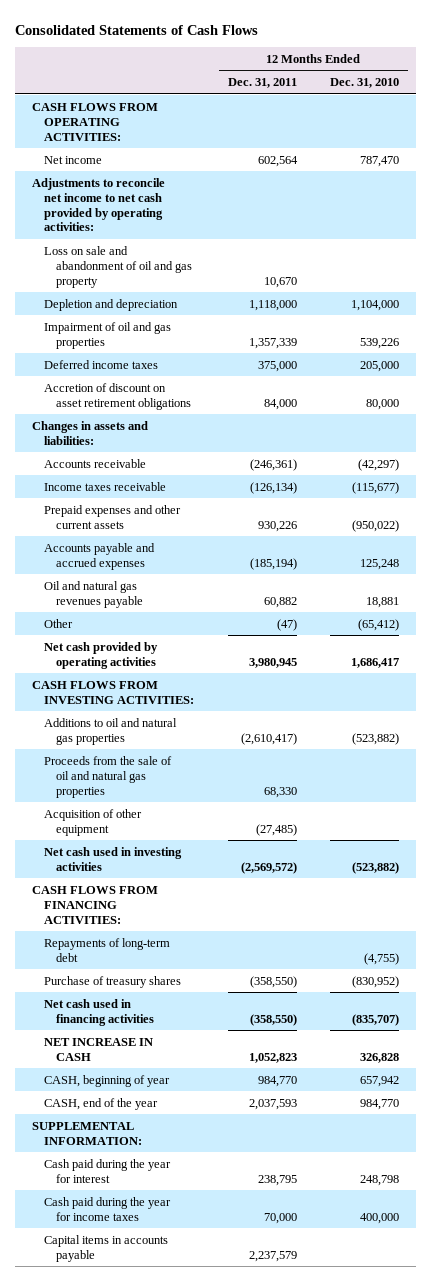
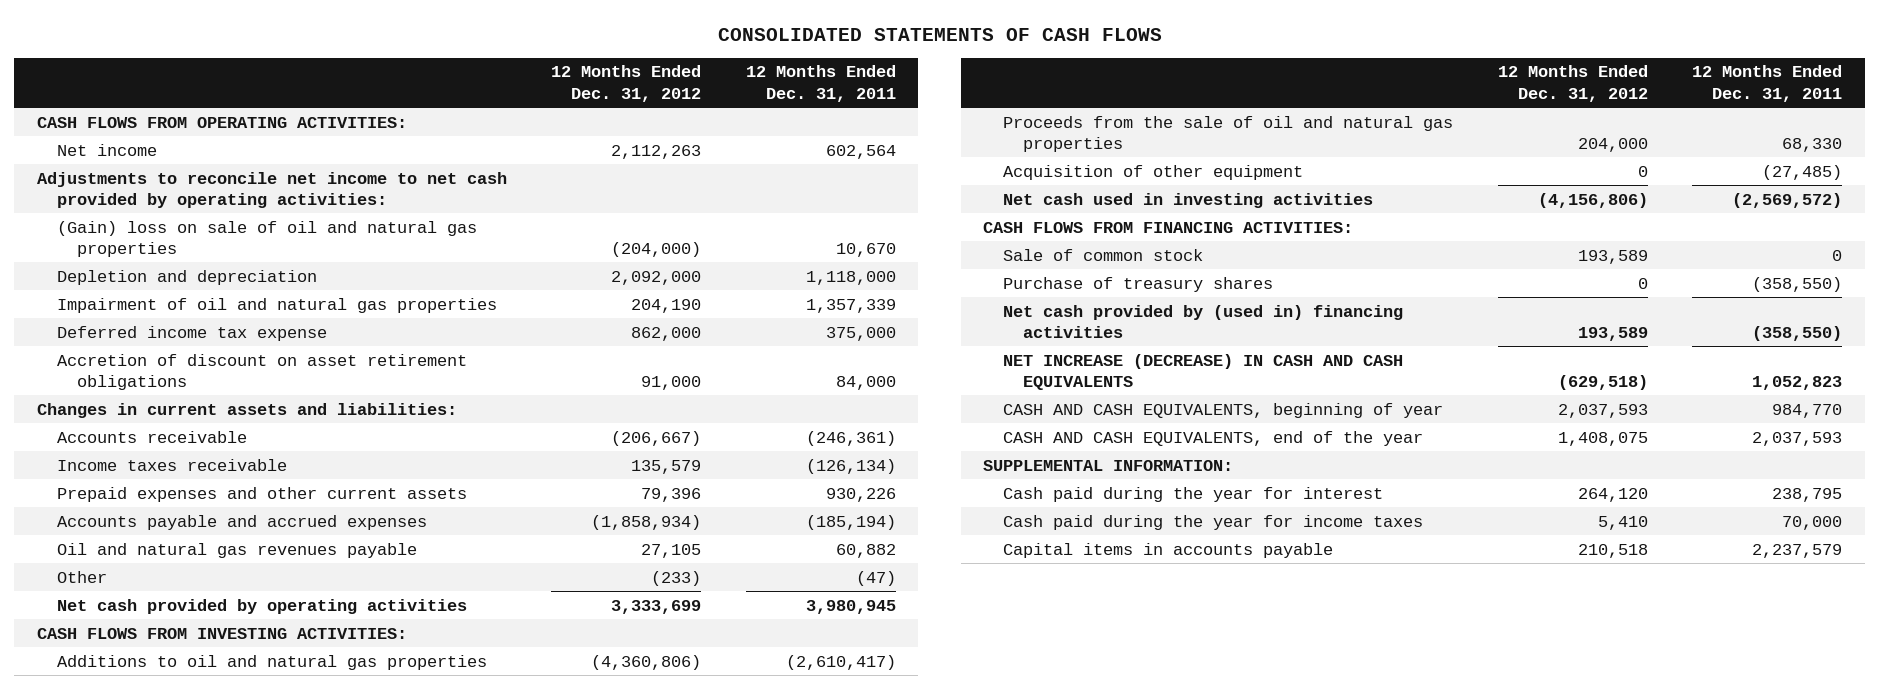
[15,24,259,35] Consolidated Statements of Cash Flows -> [717,27,1162,41] CONSOLIDATED STATEMENTS OF CASH FLOWS
[330,78,400,89] Dec. 31, 2010 -> none
none -> [551,65,702,102] 12 Months Ended Dec. 31, 2012
[44,245,193,288] Loss on sale and abandonment of oil and gas property -> [56,220,477,257] (Gain) loss on sale of oil and natural gas properties
[44,321,172,349] Impairment of oil and gas properties -> [56,297,497,313] Impairment of oil and natural gas properties
[44,359,159,369] Deferred income taxes -> [56,325,327,341] Deferred income tax expense
[32,420,149,445] Changes in assets and liabilities: -> [36,402,457,418] Changes in current assets and liabilities:
[44,937,171,962] Repayments of long-term debt -> none
none -> [1002,248,1203,261] Sale of common stock
[44,998,155,1026] Net cash used in financing activities -> [1002,304,1403,338] Net cash provided by (used in) financing activities
[44,1037,154,1061] NET INCREASE IN CASH -> [1002,353,1403,390] NET INCREASE (DECREASE) IN CASH AND CASH EQUIVALENTS
[44,1074,171,1087] CASH, beginning of year -> [1002,402,1443,418] CASH AND CASH EQUIVALENTS, beginning of year
[44,1097,159,1110] CASH, end of the year -> [1002,430,1423,446] CASH AND CASH EQUIVALENTS, end of the year

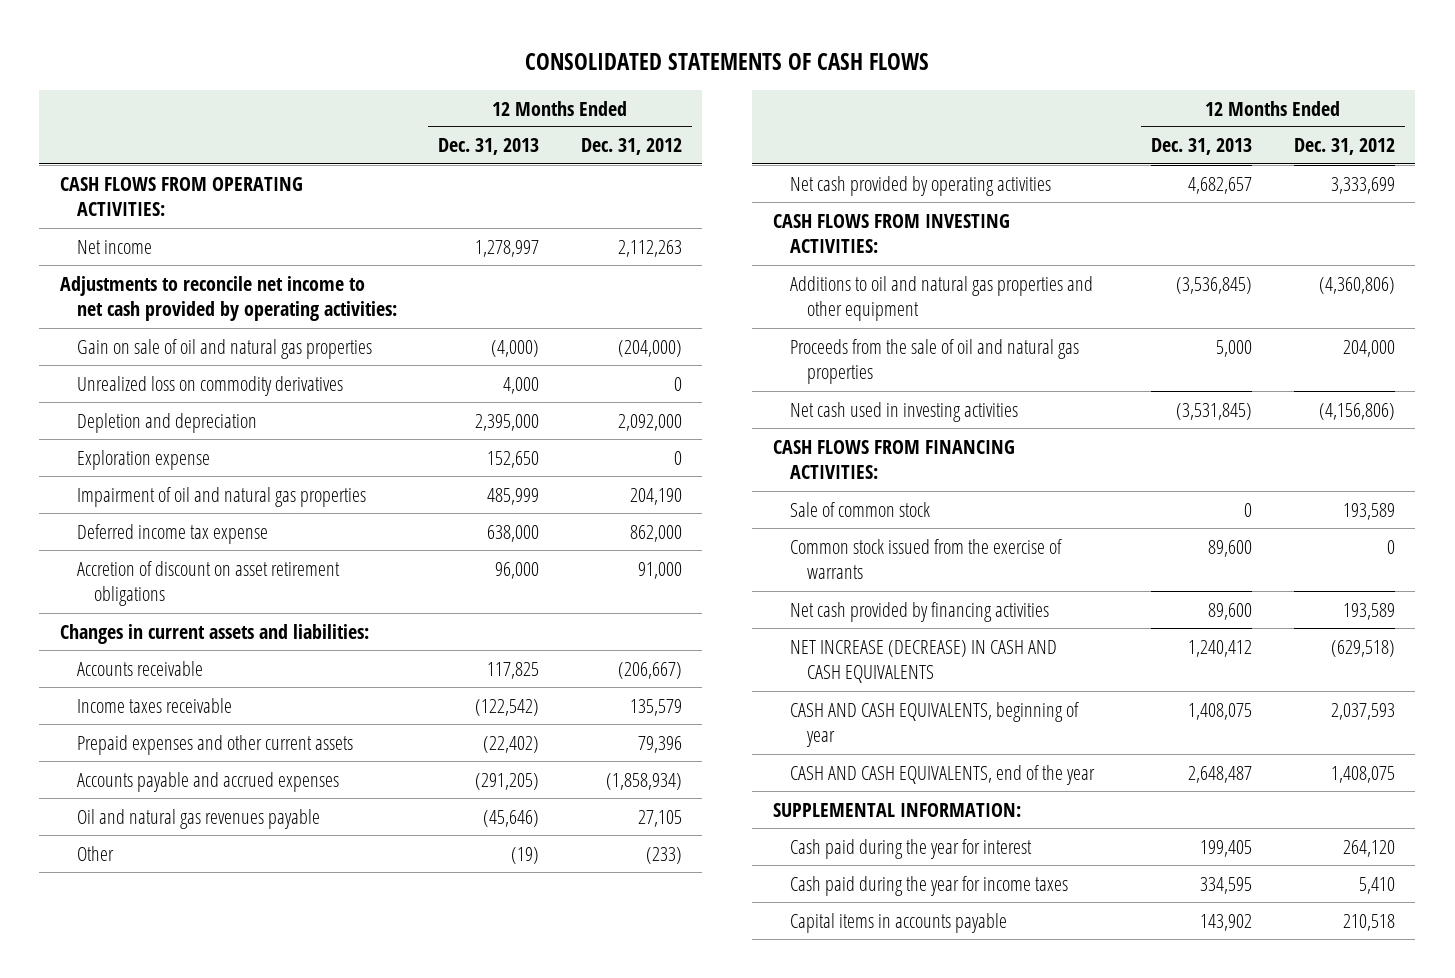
[746,65,897,102] 12 Months Ended Dec. 31, 2011 -> none
none -> [438,138,540,156] Dec. 31, 2013
[56,220,477,257] (Gain) loss on sale of oil and natural gas properties -> [77,338,373,359] Gain on sale of oil and natural gas properties
none -> [77,375,344,396] Unrealized loss on commodity derivatives
none -> [77,449,211,470] Exploration expense
[56,654,487,670] Additions to oil and natural gas properties -> [790,275,1094,322] Additions to oil and natural gas properties and other equipment
[1002,164,1303,180] Acquisition of other equipment -> none
[1002,276,1273,292] Purchase of treasury shares -> none
none -> [790,538,1063,580] Common stock issued from the exercise of warrants
[1002,304,1403,338] Net cash provided by (used in) financing activities -> [790,601,1050,622] Net cash provided by financing activities

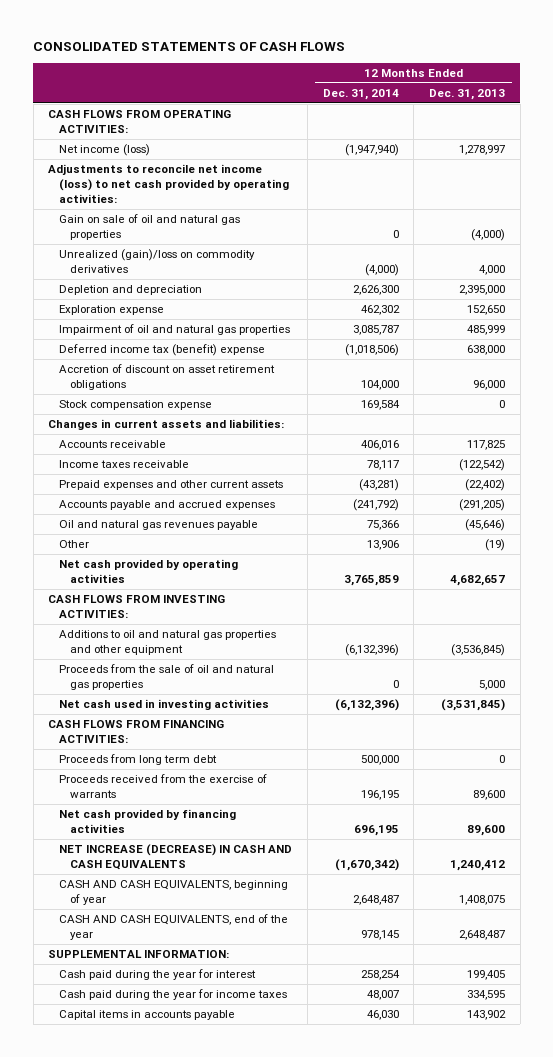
[580,138,682,156] Dec. 31, 2012 -> none
none -> [322,88,399,100] Dec. 31, 2014
[77,239,153,254] Net income -> [59,144,151,157] Net income (loss)
[59,275,398,322] Adjustments to reconcile net income to net cash provided by operating activities: -> [48,164,290,203] Adjustments to reconcile net income (loss) to net cash provided by operating activities:
[77,375,344,396] Unrealized loss on commodity derivatives -> [59,249,256,274] Unrealized (gain)/loss on commodity derivatives
[77,523,269,544] Deferred income tax expense -> [59,344,266,357] Deferred income tax (benefit) expense
none -> [59,400,213,411] Stock compensation expense
[790,501,931,517] Sale of common stock -> none
none -> [59,754,218,766] Proceeds from long term debt
[790,538,1063,580] Common stock issued from the exercise of warrants -> [59,774,268,799] Proceeds received from the exercise of warrants

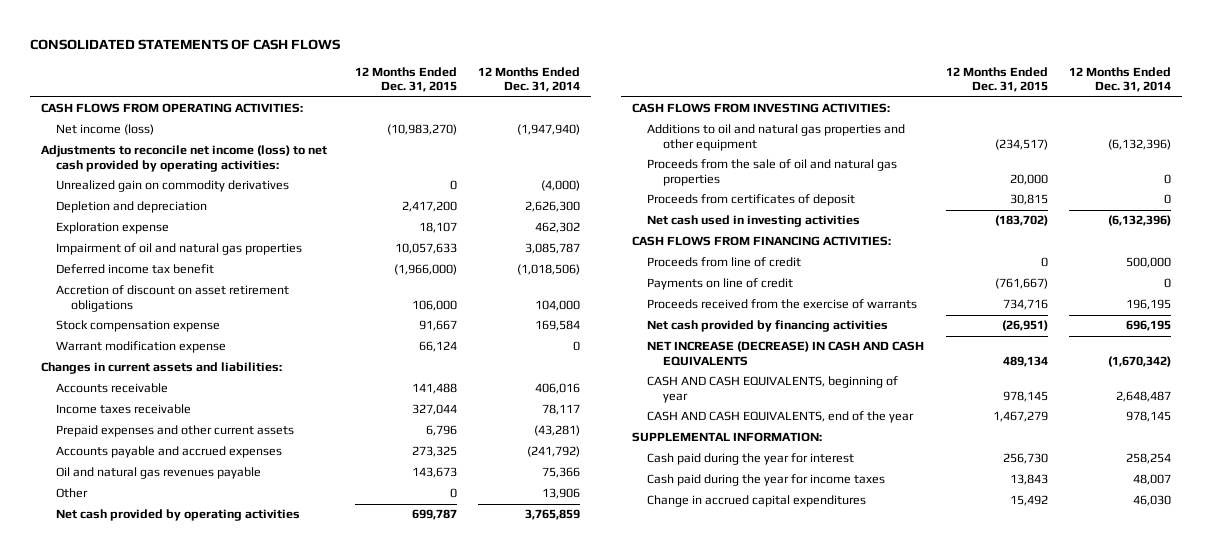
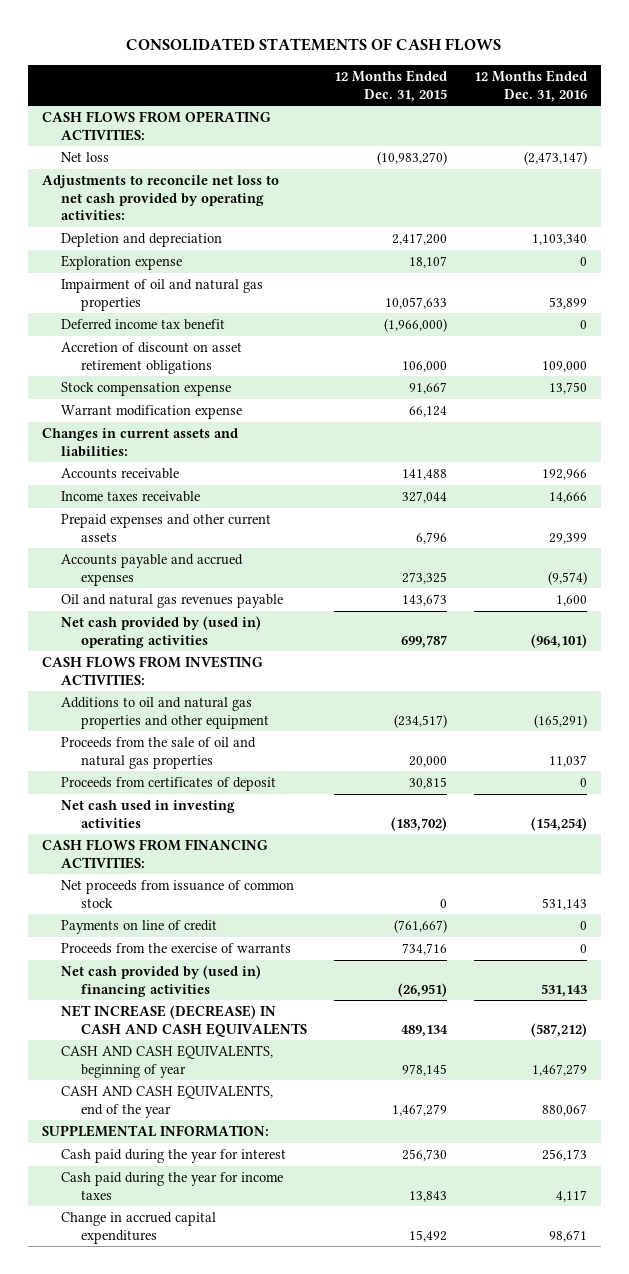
[477,66,580,93] 12 Months Ended Dec. 31, 2014 -> none
none -> [474,70,588,102] 12 Months Ended Dec. 31, 2016
[56,180,290,193] Unrealized gain on commodity derivatives -> none
[56,124,155,136] Net income (loss) -> [61,152,110,163] Net loss
[40,145,327,172] Adjustments to reconcile net income (loss) to net cash provided by operating activities: -> [41,175,279,221] Adjustments to reconcile net loss to net cash provided by operating activities:
[56,488,89,499] Other -> none
[56,509,301,522] Net cash provided by operating activities -> [61,616,262,648] Net cash provided by (used in) operating activities
[647,257,802,268] Proceeds from line of credit -> none
none -> [61,880,295,908] Net proceeds from issuance of common stock
[647,299,918,310] Proceeds received from the exercise of warrants -> [61,943,292,955] Proceeds from the exercise of warrants
[647,320,889,333] Net cash provided by financing activities -> [61,965,262,997] Net cash provided by (used in) financing activities

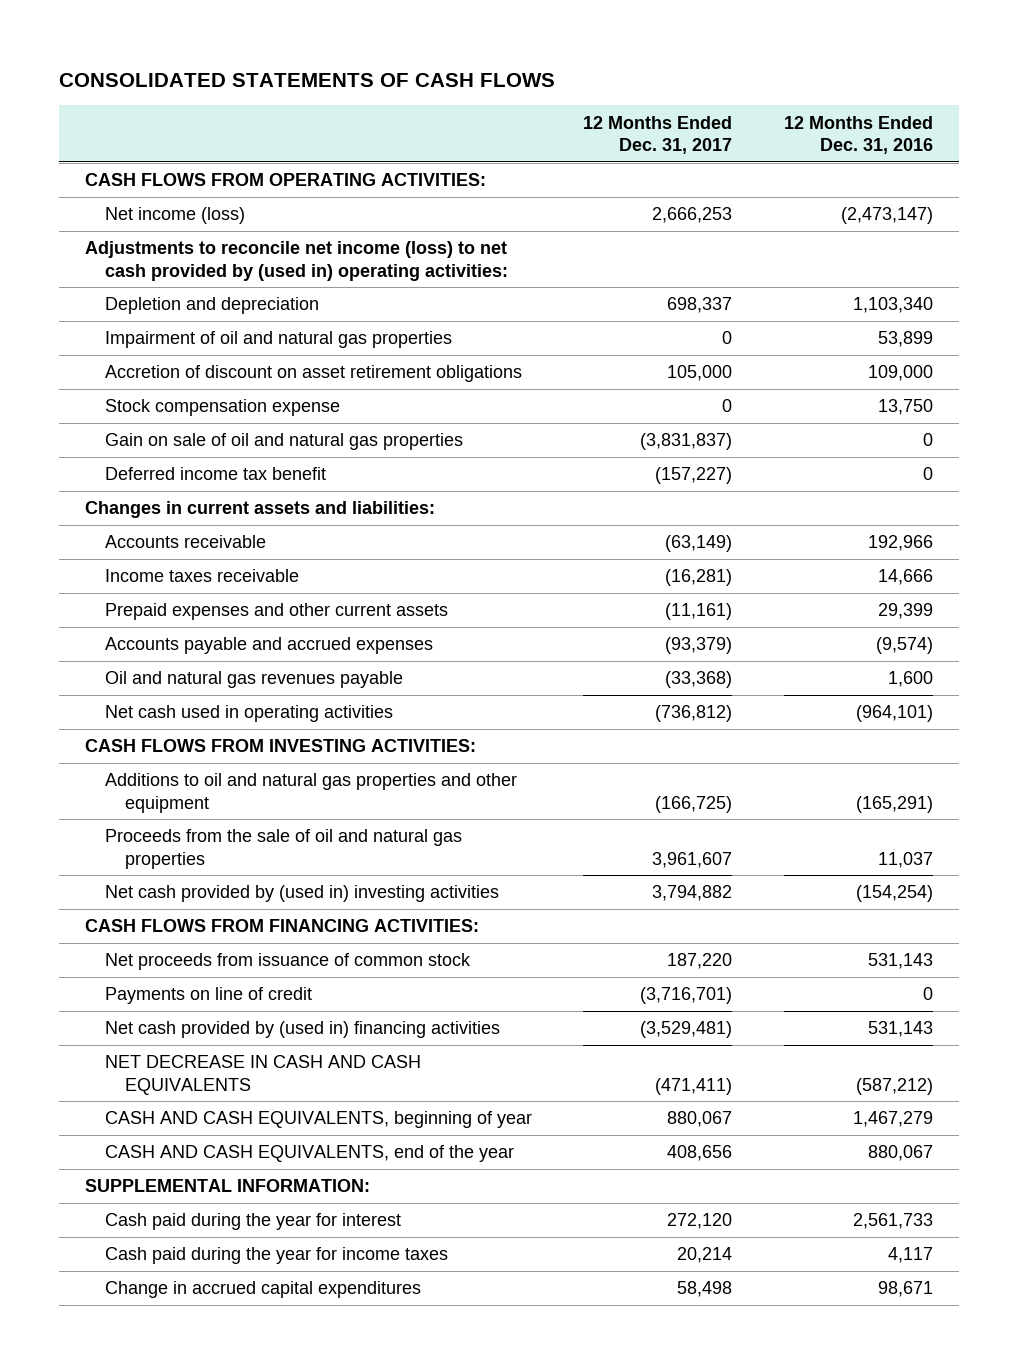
[333,70,447,102] 12 Months Ended Dec. 31, 2015 -> none
none -> [583,115,733,154] 12 Months Ended Dec. 31, 2017
[61,152,110,163] Net loss -> [104,207,245,225] Net income (loss)
[41,175,279,221] Adjustments to reconcile net loss to net cash provided by operating activities: -> [85,241,508,281] Adjustments to reconcile net income (loss) to net cash provided by (used in) operating activities:
[61,255,183,271] Exploration expense -> none
[61,405,243,420] Warrant modification expense -> none
none -> [104,433,463,451] Gain on sale of oil and natural gas properties
[61,319,226,331] Deferred income tax benefit -> [104,467,326,481] Deferred income tax benefit
[61,616,262,648] Net cash provided by (used in) operating activities -> [104,705,393,723] Net cash used in operating activities
[61,777,277,792] Proceeds from certificates of deposit -> none
[61,800,236,828] Net cash used in investing activities -> [104,885,499,903] Net cash provided by (used in) investing activities
[61,943,292,955] Proceeds from the exercise of warrants -> none
[61,1005,307,1037] NET INCREASE (DECREASE) IN CASH AND CASH EQUIVALENTS -> [104,1055,421,1095] NET DECREASE IN CASH AND CASH EQUIVALENTS
[542,1149,588,1162] 256,173 -> [852,1213,933,1230] 2,561,733

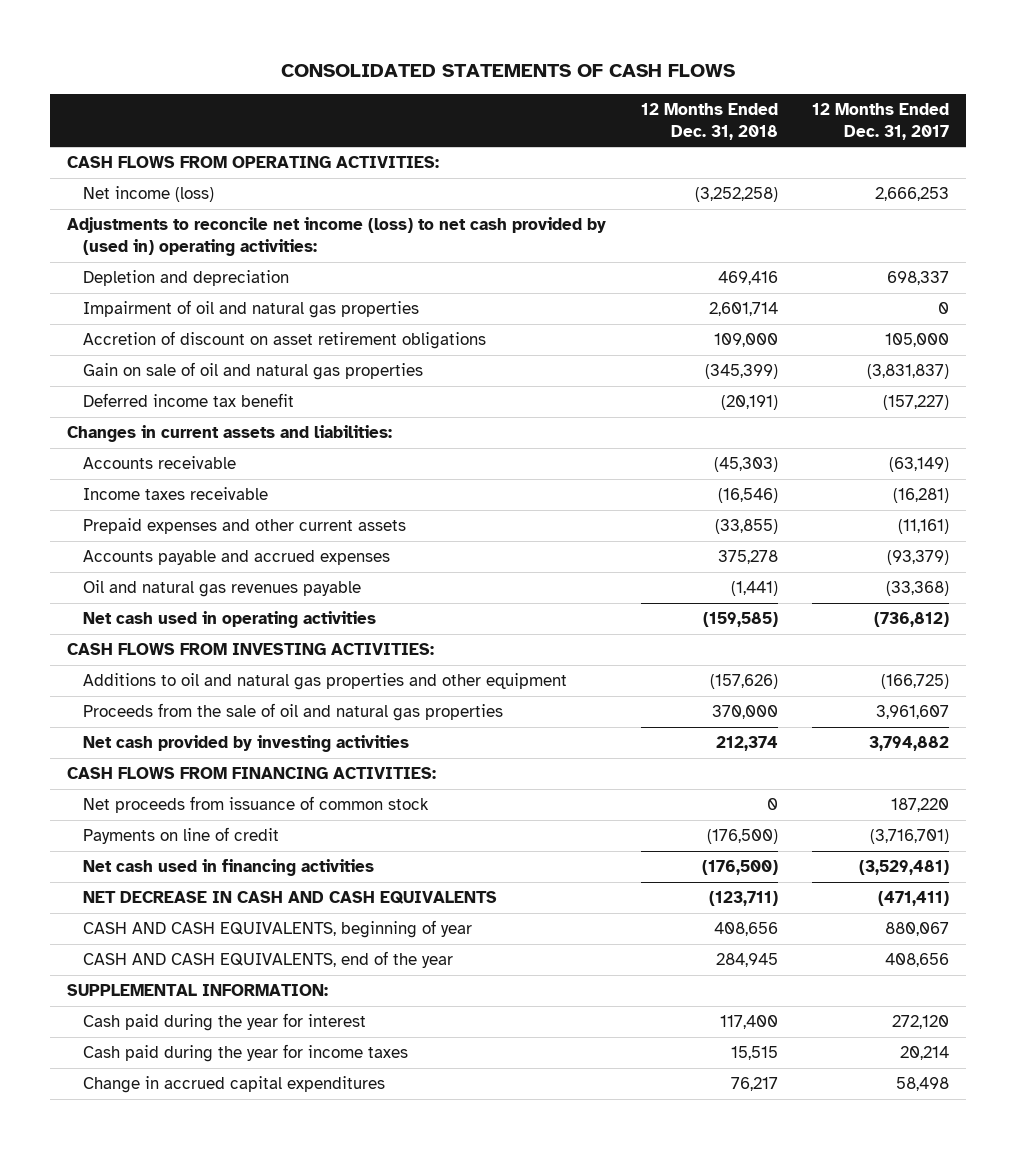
[783,115,933,154] 12 Months Ended Dec. 31, 2016 -> none
none -> [640,102,778,140] 12 Months Ended Dec. 31, 2018
[104,399,340,417] Stock compensation expense -> none
[104,885,499,903] Net cash provided by (used in) investing activities -> [83,735,410,753] Net cash provided by investing activities
[104,1021,500,1039] Net cash provided by (used in) financing activities -> [83,859,375,877] Net cash used in financing activities

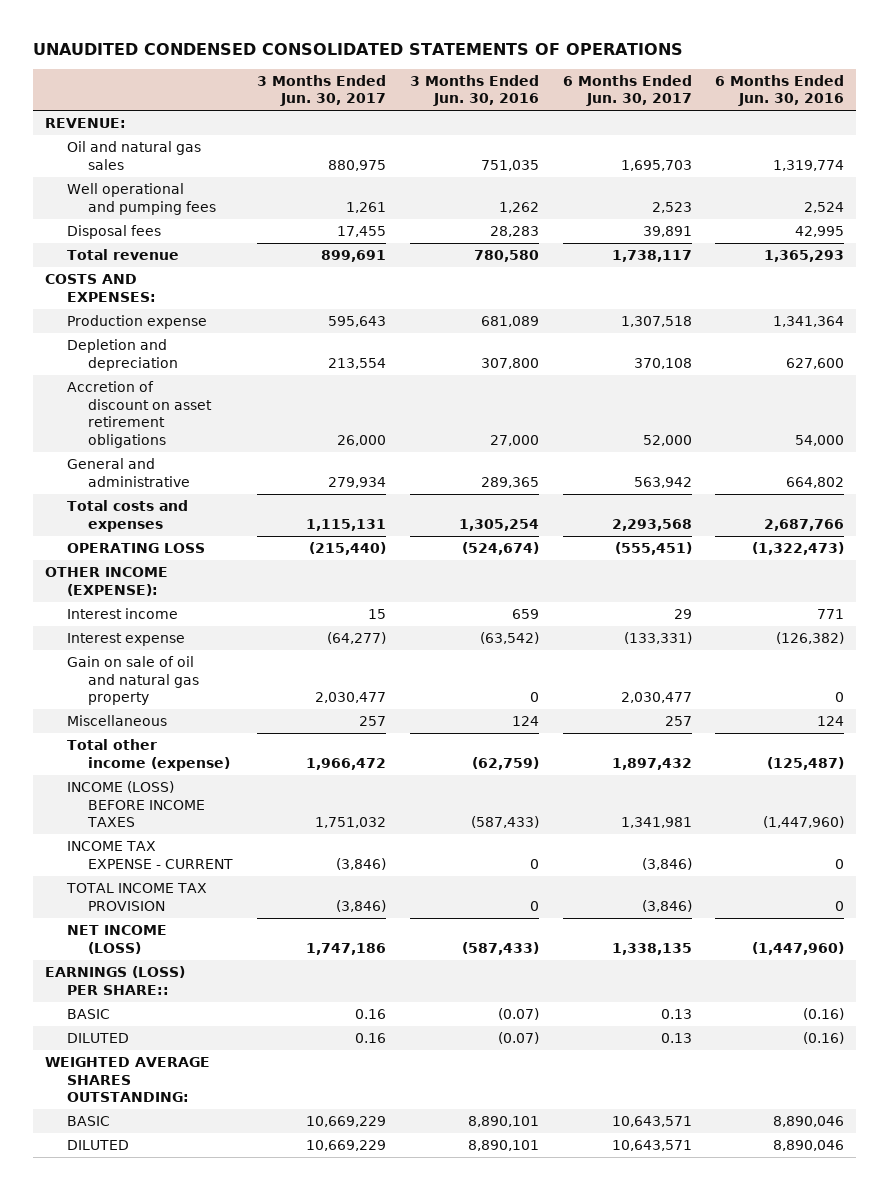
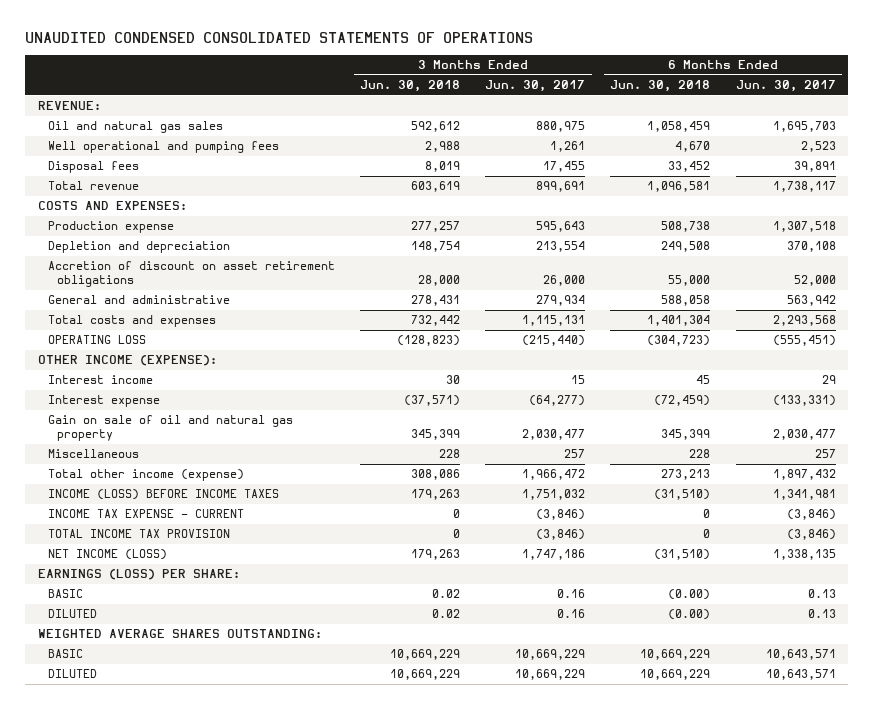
[409,74,539,107] 3 Months Ended Jun. 30, 2016 -> none
[715,74,845,107] 6 Months Ended Jun. 30, 2016 -> none
none -> [359,80,460,93] Jun. 30, 2018
none -> [610,80,711,93] Jun. 30, 2018
[45,966,186,995] EARNINGS (LOSS) PER SHARE:: -> [38,569,241,581] EARNINGS (LOSS) PER SHARE:

